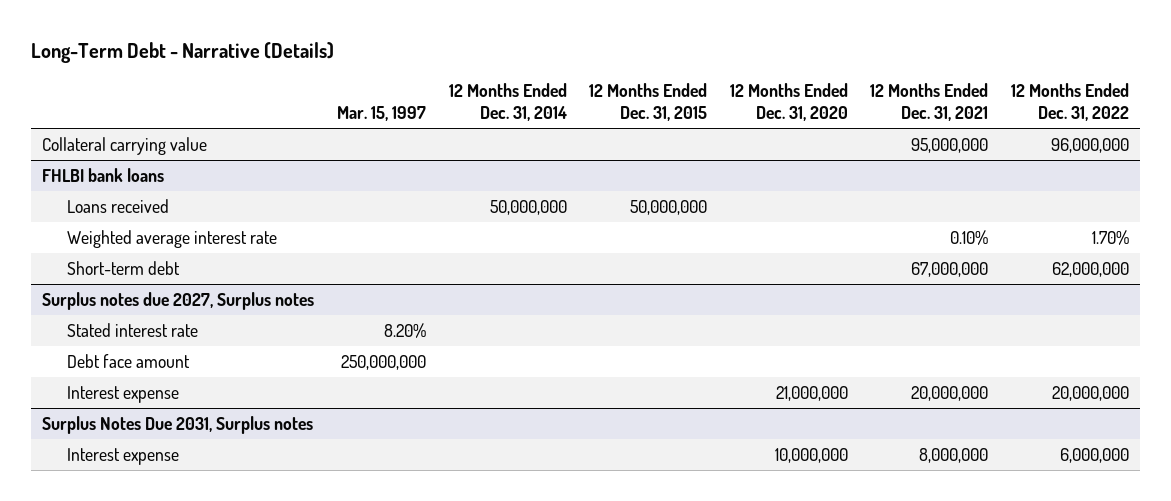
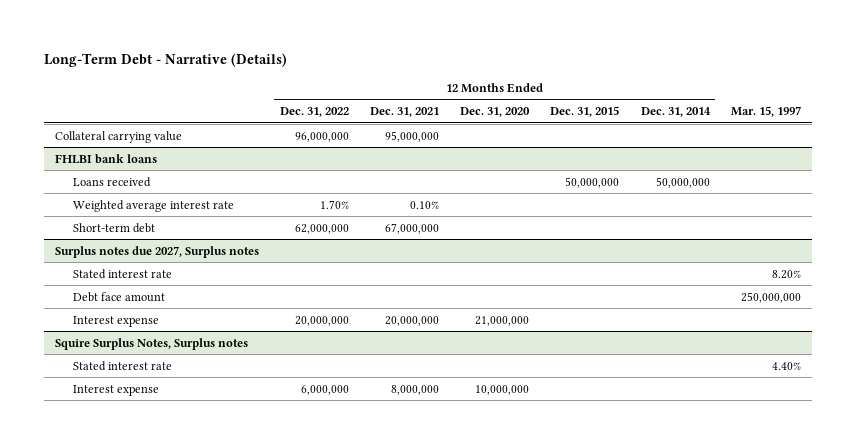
[42,415,314,434] Surplus Notes Due 2031, Surplus notes -> [54,337,248,350] Squire Surplus Notes, Surplus notes
none -> [72,360,172,371] Stated interest rate

